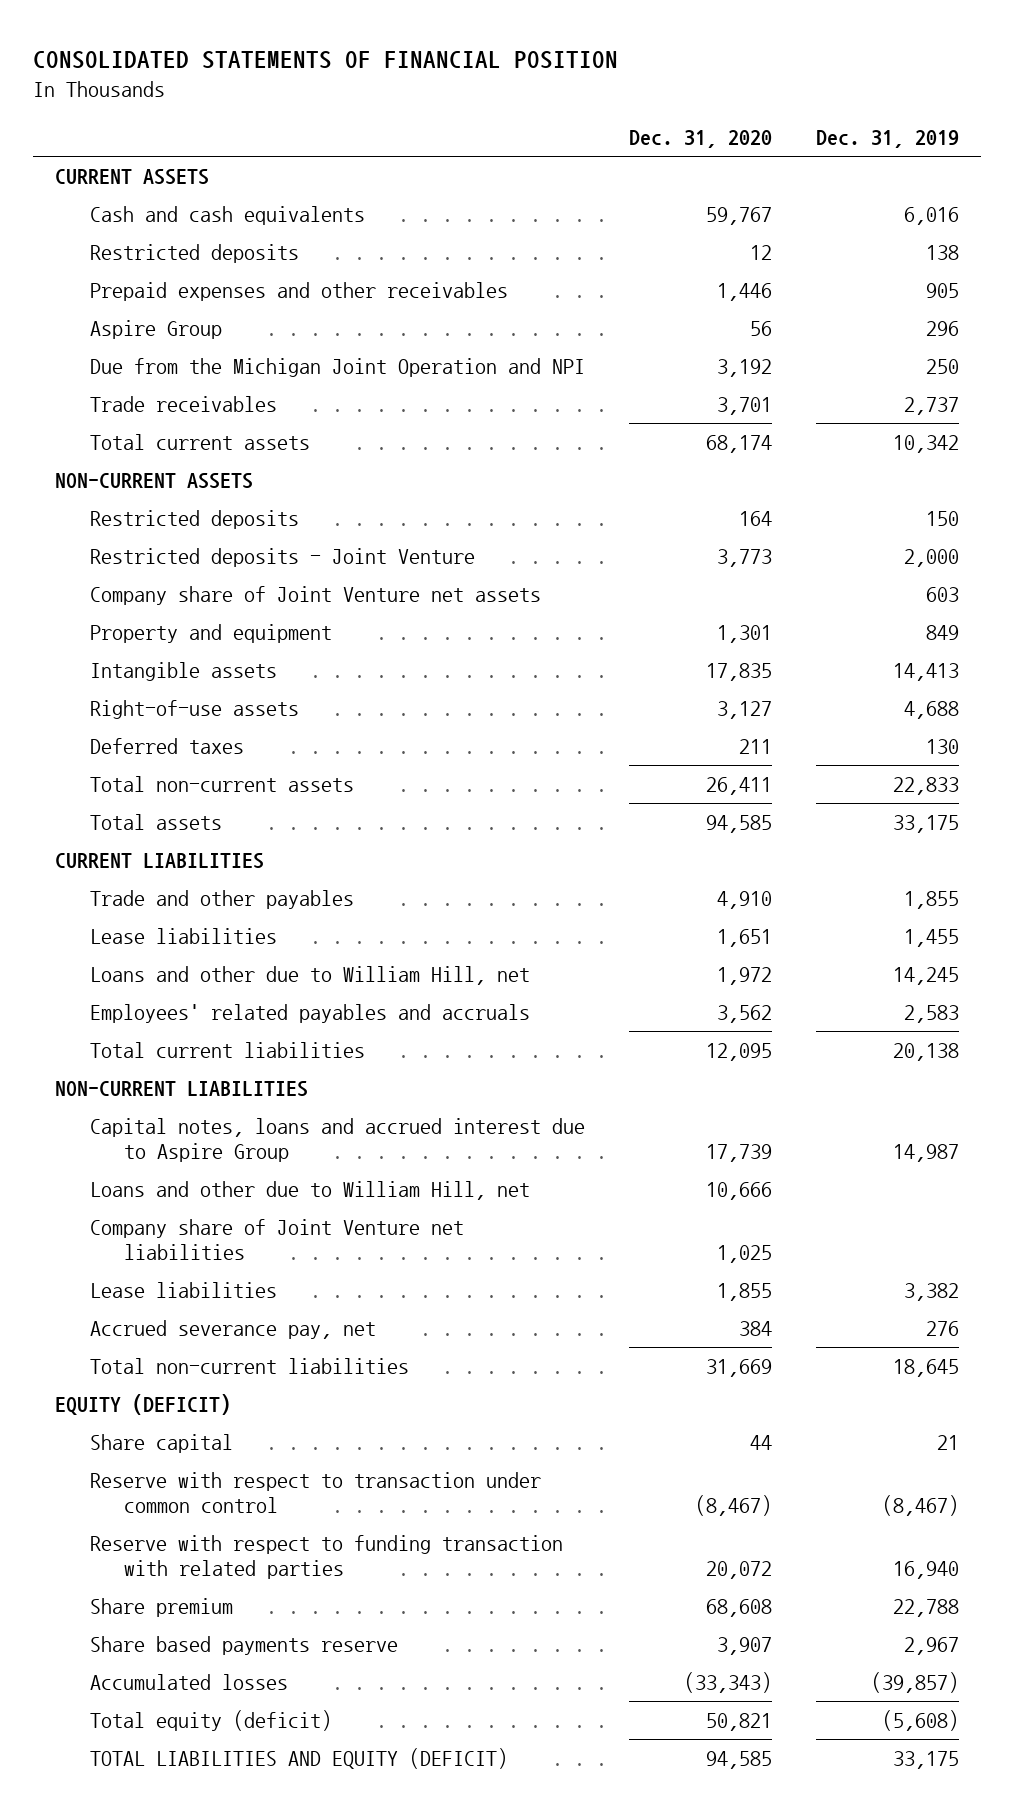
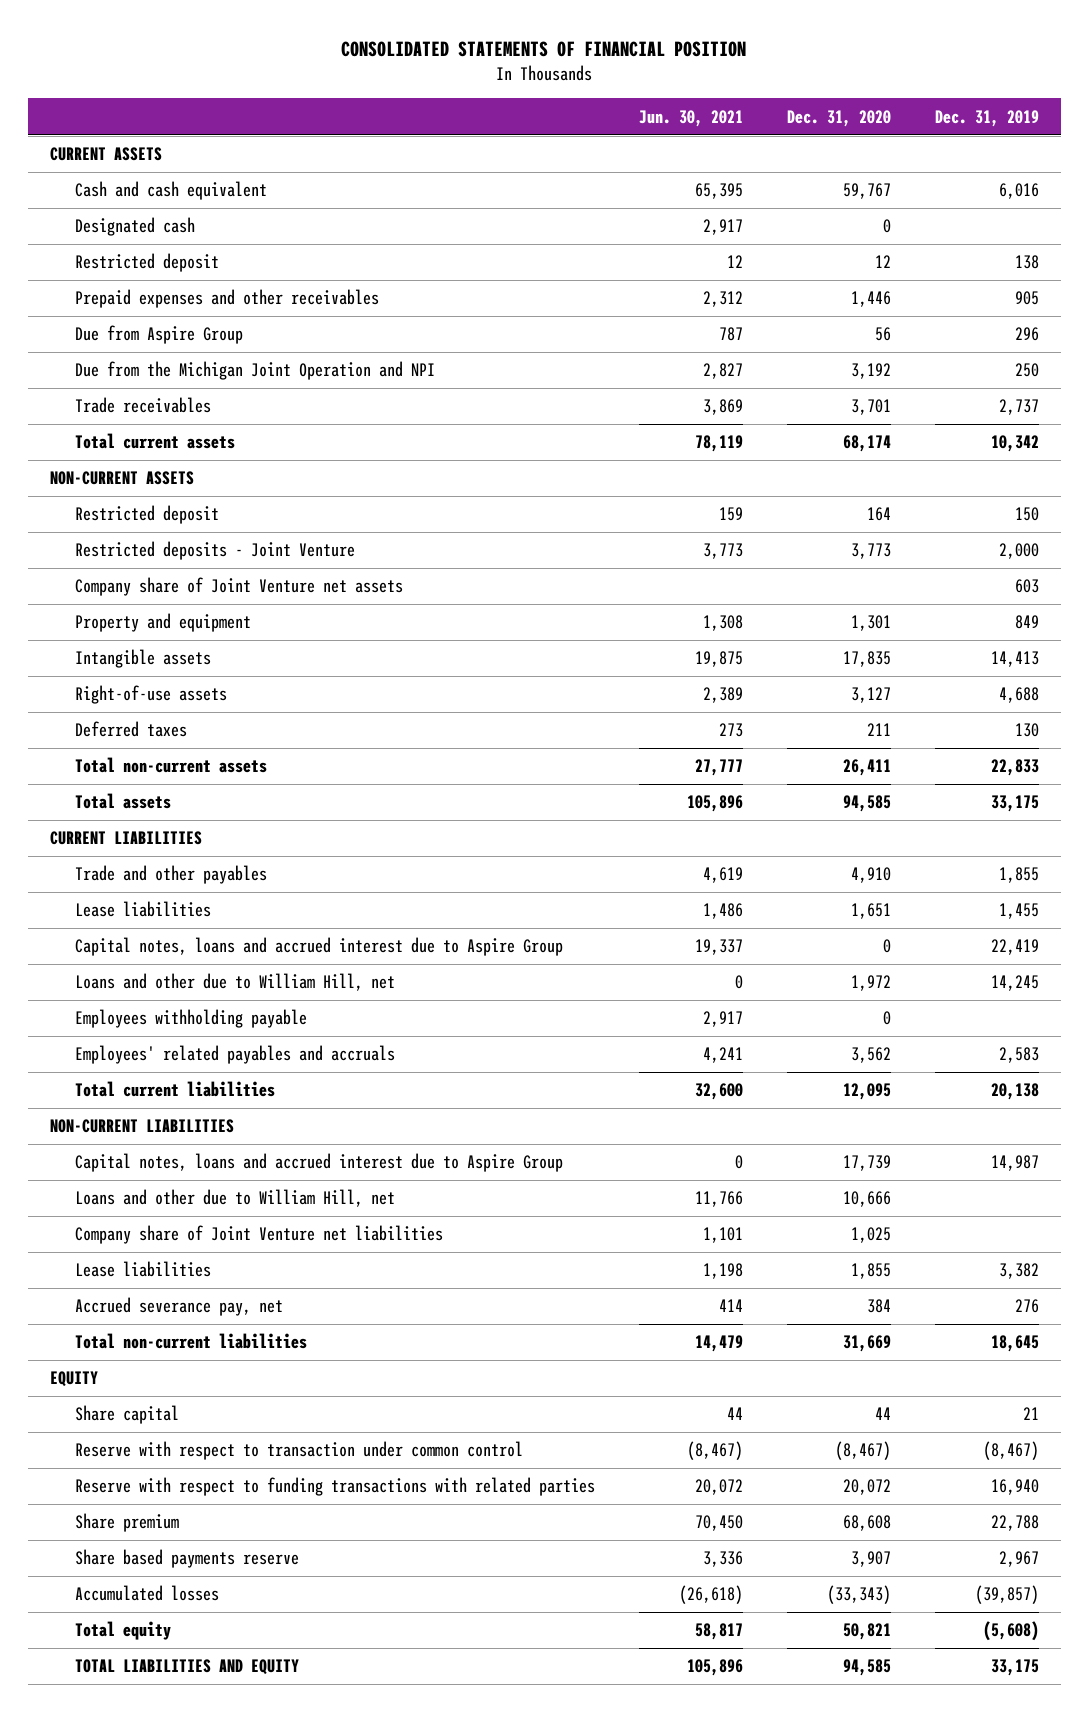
none -> [639,109,744,127] Jun. 30, 2021
[89,205,365,225] Cash and cash equivalents -> [75,181,268,201] Cash and cash equivalent
none -> [75,217,196,237] Designated cash
[89,243,299,263] Restricted deposits -> [75,253,220,273] Restricted deposit
[89,319,222,339] Aspire Group -> [75,325,244,345] Due from Aspire Group
[89,509,299,529] Restricted deposits -> [75,505,220,525] Restricted deposit
none -> [75,937,564,957] Capital notes, loans and accrued interest due to Aspire Group
none -> [75,1009,308,1029] Employees withholding payable
[55,1393,232,1415] EQUITY (DEFICIT) -> [50,1371,99,1388] EQUITY
[89,1534,563,1579] Reserve with respect to funding transaction with related parties -> [75,1477,596,1497] Reserve with respect to funding transactions with related parties
[89,1709,332,1731] Total equity (deficit) -> [75,1621,172,1641] Total equity
[89,1747,508,1769] TOTAL LIABILITIES AND EQUITY (DEFICIT) -> [75,1659,300,1676] TOTAL LIABILITIES AND EQUITY

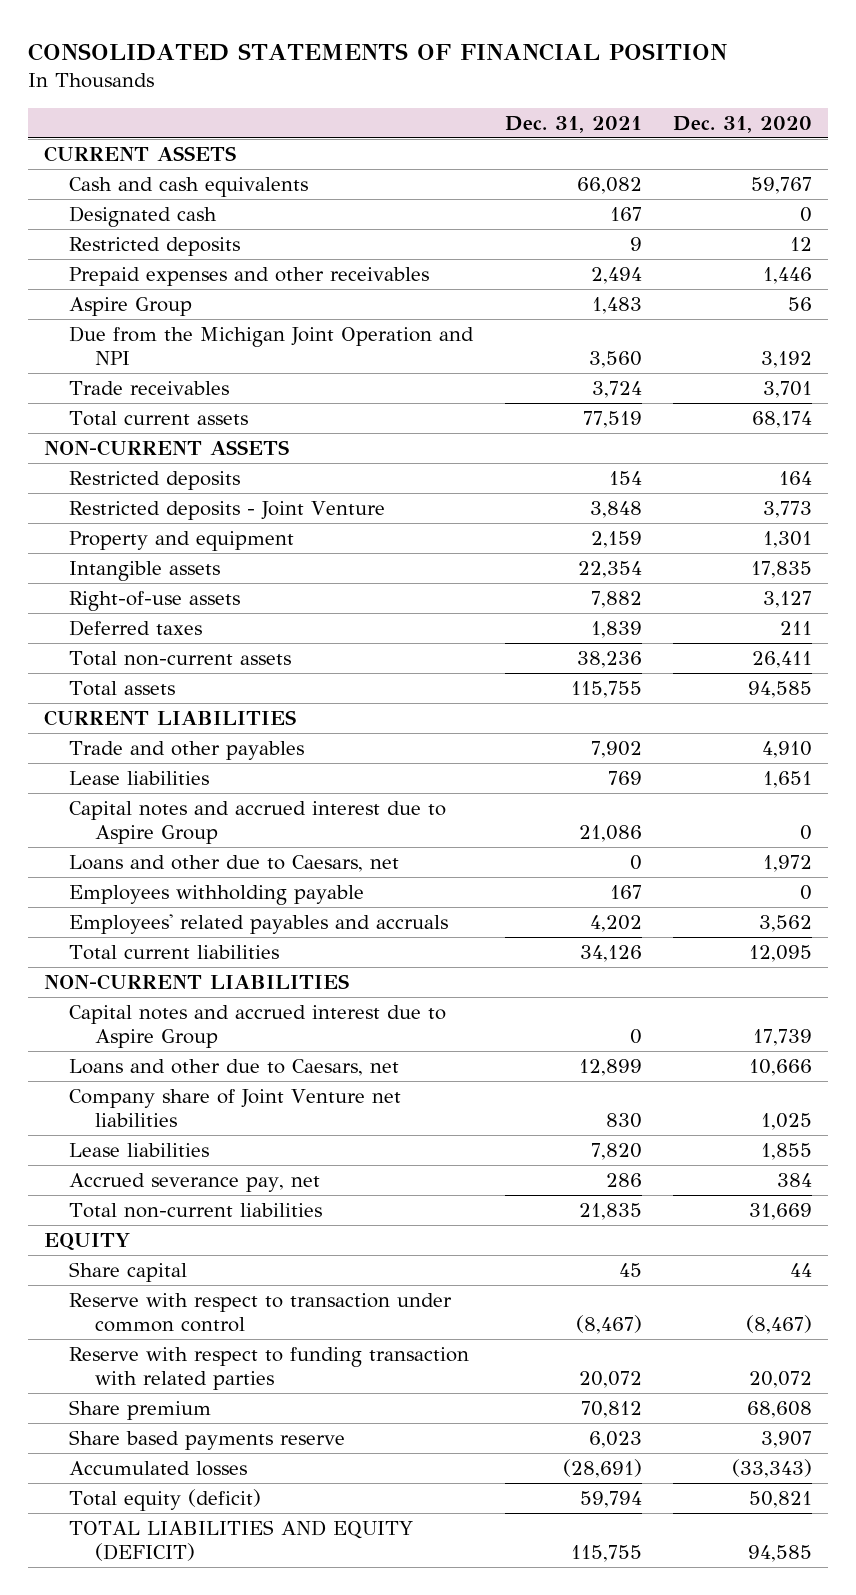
[639,109,744,127] Jun. 30, 2021 -> none
[934,109,1039,127] Dec. 31, 2019 -> none
none -> [504,115,642,133] Dec. 31, 2021
[75,181,268,201] Cash and cash equivalent -> [69,177,309,198] Cash and cash equivalents
[75,253,220,273] Restricted deposit -> [69,237,241,257] Restricted deposits
[75,325,244,345] Due from Aspire Group -> [69,297,193,317] Aspire Group
[75,505,220,525] Restricted deposit -> [69,471,241,491] Restricted deposits
[75,577,404,597] Company share of Joint Venture net assets -> none
[75,937,564,957] Capital notes, loans and accrued interest due to Aspire Group -> [69,801,447,845] Capital notes and accrued interest due to Aspire Group
[75,973,396,992] Loans and other due to William Hill, net -> [69,855,400,873] Loans and other due to Caesars, net
[75,1153,564,1173] Capital notes, loans and accrued interest due to Aspire Group -> [69,1005,447,1049] Capital notes and accrued interest due to Aspire Group
[75,1189,396,1208] Loans and other due to William Hill, net -> [69,1059,400,1077] Loans and other due to Caesars, net
[75,1477,596,1497] Reserve with respect to funding transactions with related parties -> [69,1347,470,1391] Reserve with respect to funding transaction with related parties
[75,1621,172,1641] Total equity -> [69,1489,262,1512] Total equity (deficit)
[75,1659,300,1676] TOTAL LIABILITIES AND EQUITY -> [69,1520,414,1562] TOTAL LIABILITIES AND EQUITY (DEFICIT)

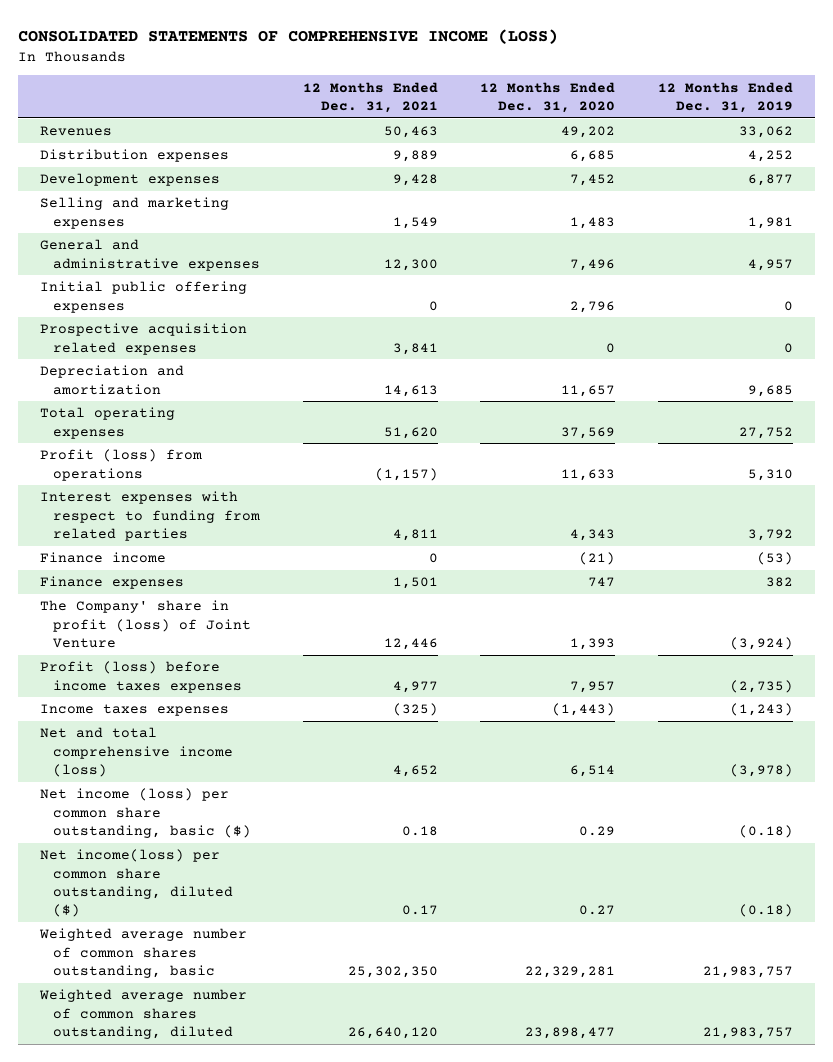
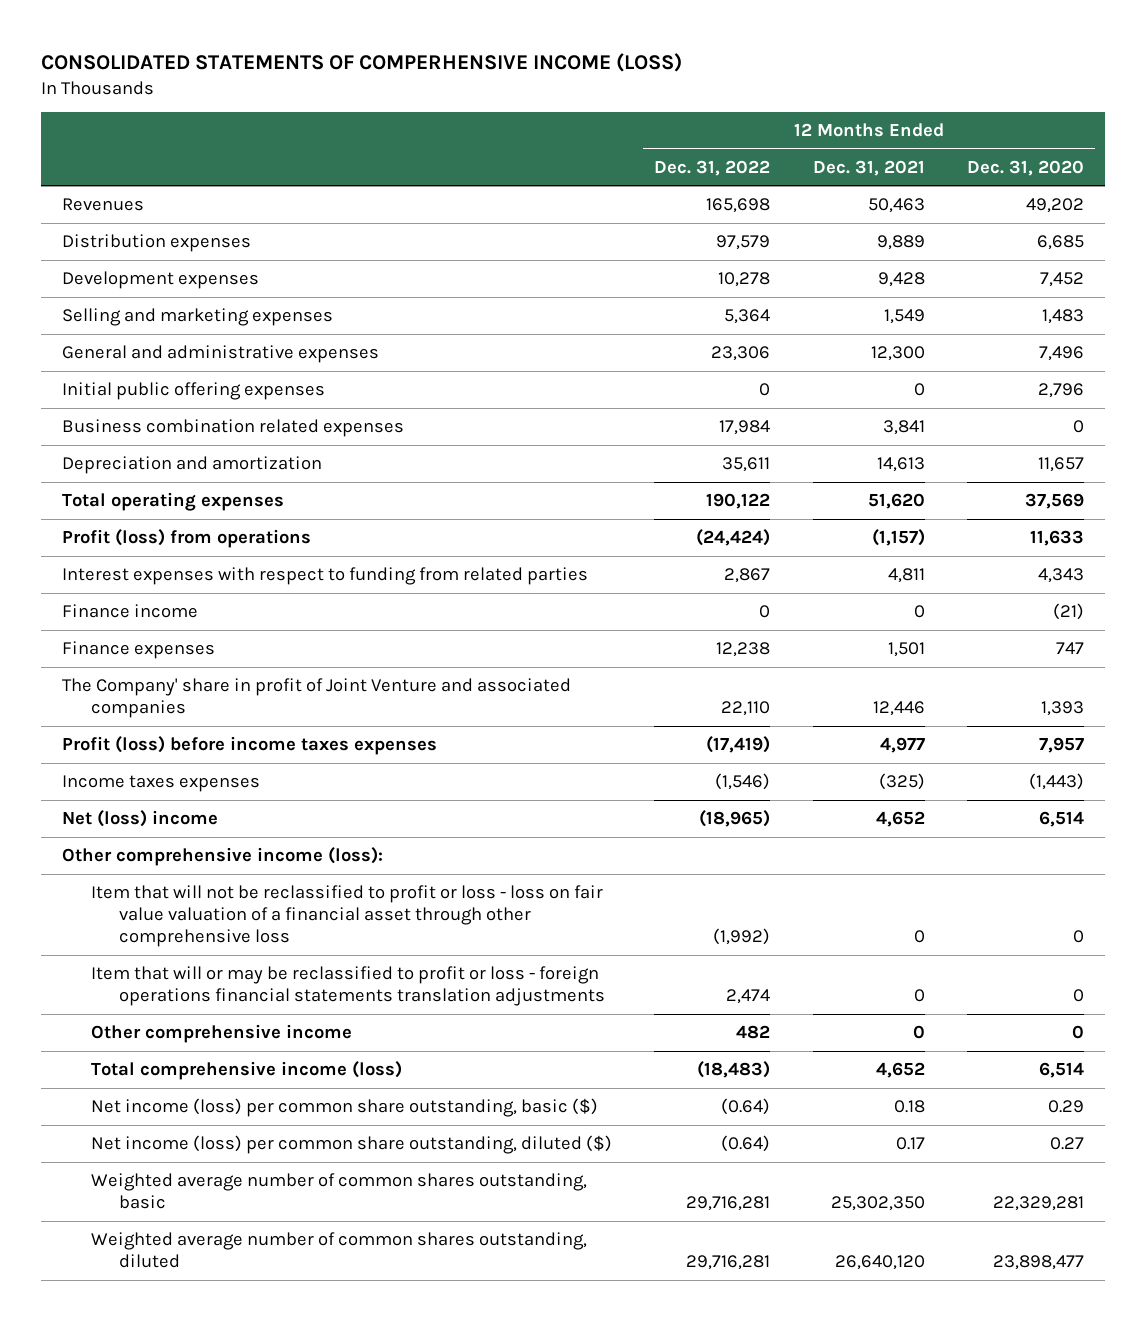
[18,28,559,44] CONSOLIDATED STATEMENTS OF COMPREHENSIVE INCOME (LOSS) -> [40,53,682,73] CONSOLIDATED STATEMENTS OF COMPERHENSIVE INCOME (LOSS)
[658,81,794,113] 12 Months Ended Dec. 31, 2019 -> none
none -> [654,159,771,176] Dec. 31, 2022
[39,323,247,355] Prospective acquisition related expenses -> [62,419,405,438] Business combination related expenses
[39,600,251,649] The Company' share in profit (loss) of Joint Venture -> [62,678,572,719] The Company' share in profit of Joint Venture and associated companies
none -> [62,810,219,828] Net (loss) income
none -> [62,847,384,867] Other comprehensive income (loss):
none -> [90,885,603,948] Item that will not be reclassified to profit or loss - loss on fair value valuation of a financial asset through other comprehensive loss
none -> [90,966,606,1007] Item that will or may be reclassified to profit or loss - foreign operations financial statements translation adjustments
none -> [90,1024,352,1044] Other comprehensive income
[39,727,233,778] Net and total comprehensive income (loss) -> [90,1061,402,1081] Total comprehensive income (loss)
[39,849,233,918] Net income(loss) per common share outstanding, diluted ($) -> [90,1135,612,1155] Net income (loss) per common share outstanding, diluted ($)

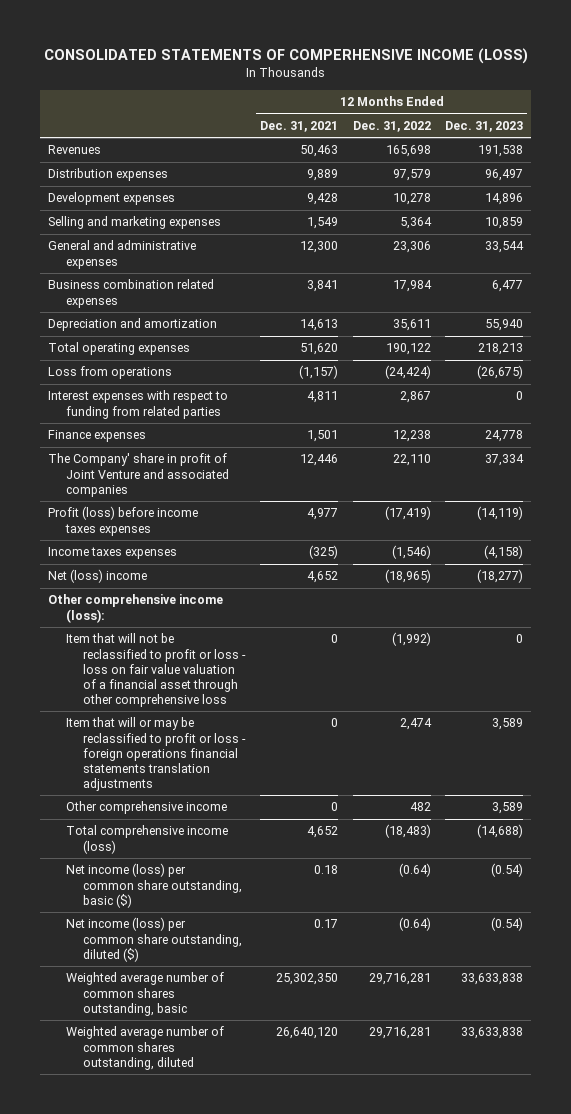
[967,159,1085,176] Dec. 31, 2020 -> none
none -> [445,120,524,132] Dec. 31, 2023
[62,382,326,401] Initial public offering expenses -> none
[62,529,312,549] Profit (loss) from operations -> [47,366,172,380] Loss from operations
[62,604,199,619] Finance income -> none

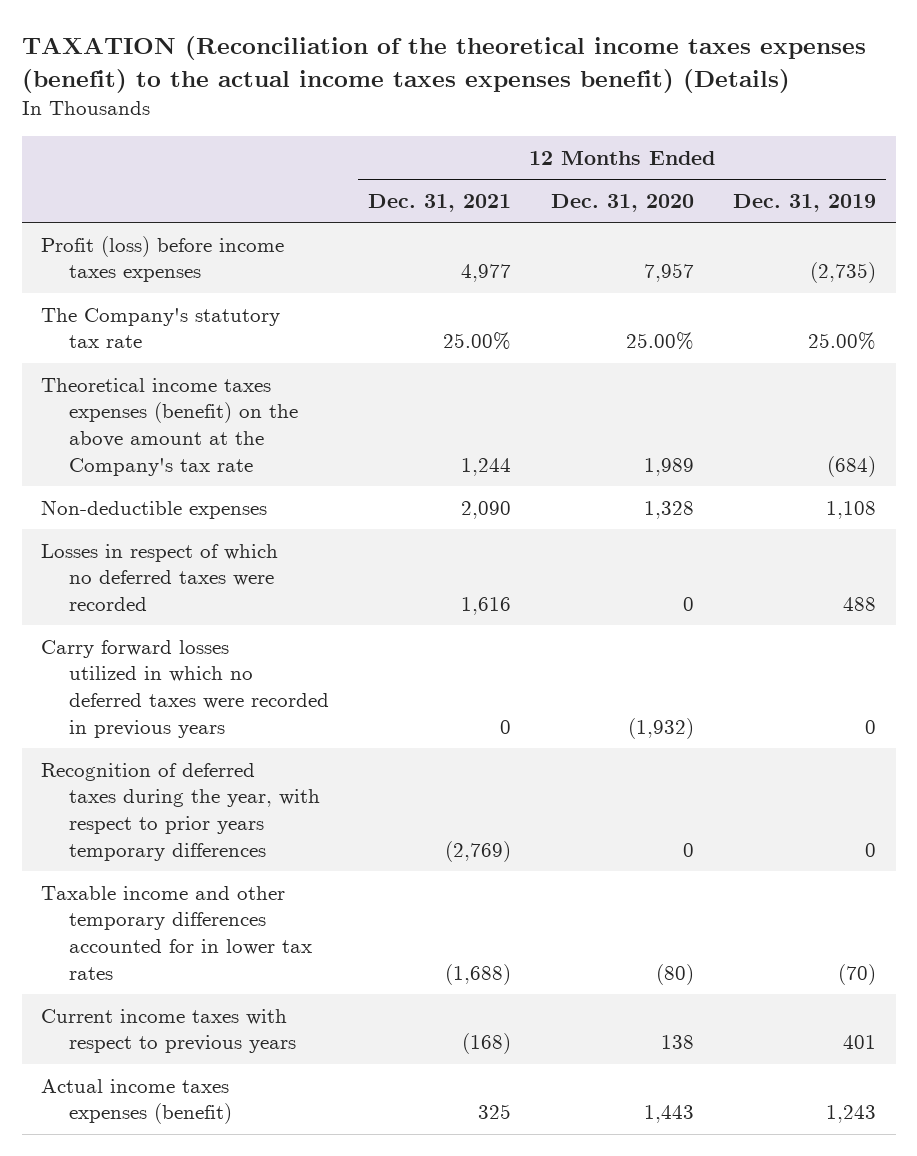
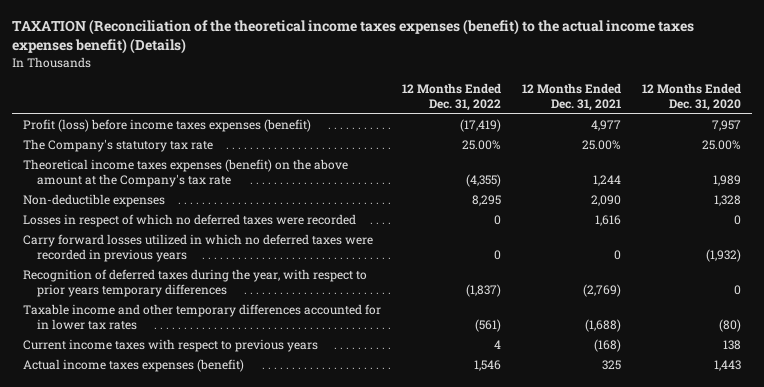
[732,194,876,213] Dec. 31, 2019 -> none
none -> [401,83,501,112] 12 Months Ended Dec. 31, 2022
[41,235,285,283] Profit (loss) before income taxes expenses -> [22,119,311,133] Profit (loss) before income taxes expenses (benefit)

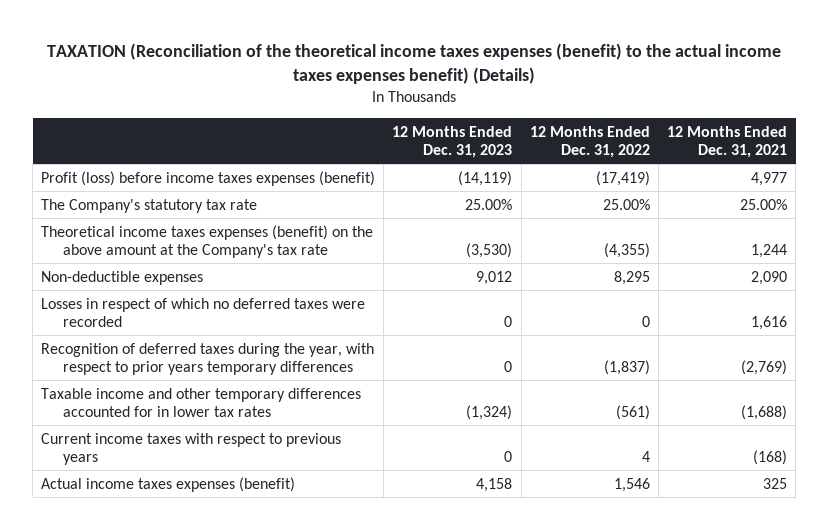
[642,83,742,112] 12 Months Ended Dec. 31, 2020 -> none
none -> [392,125,513,158] 12 Months Ended Dec. 31, 2023
[22,234,373,263] Carry forward losses utilized in which no deferred taxes were recorded in previous years -> none

